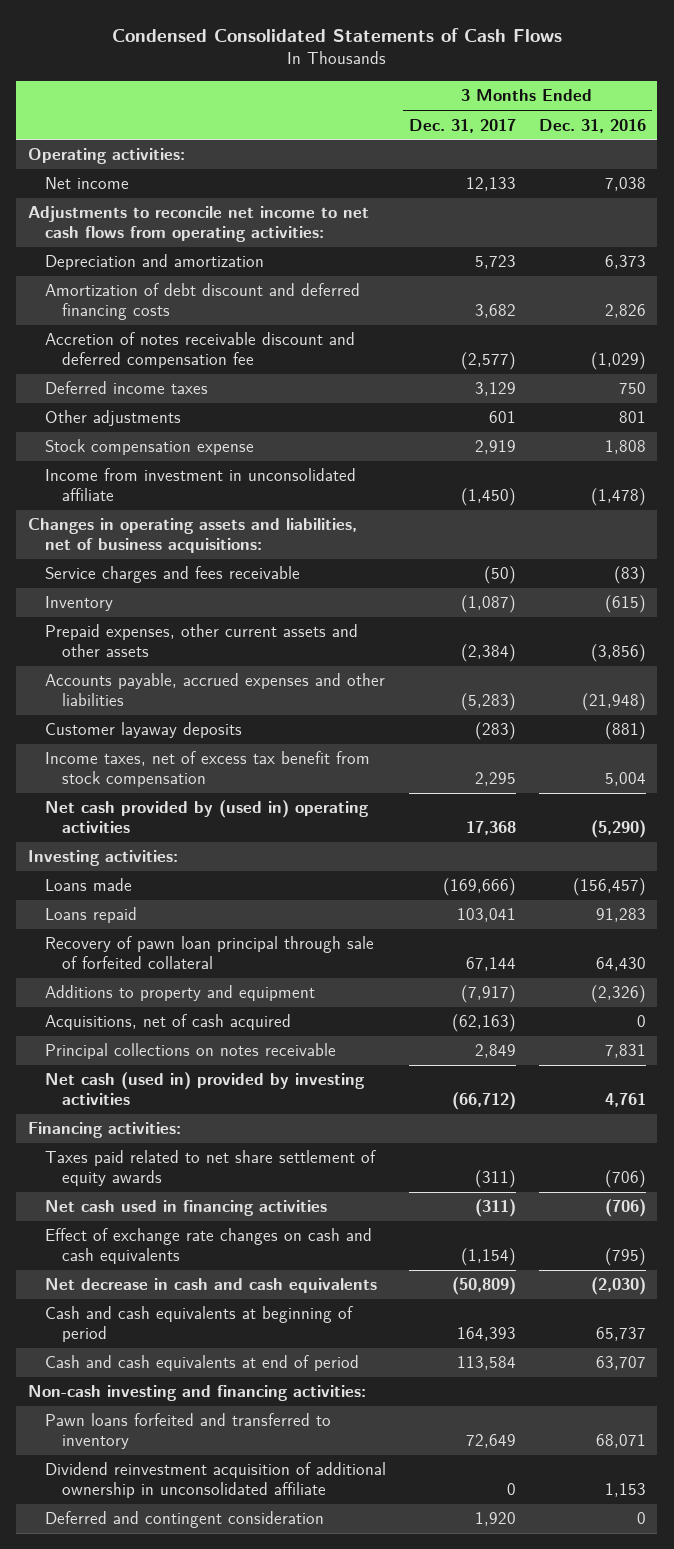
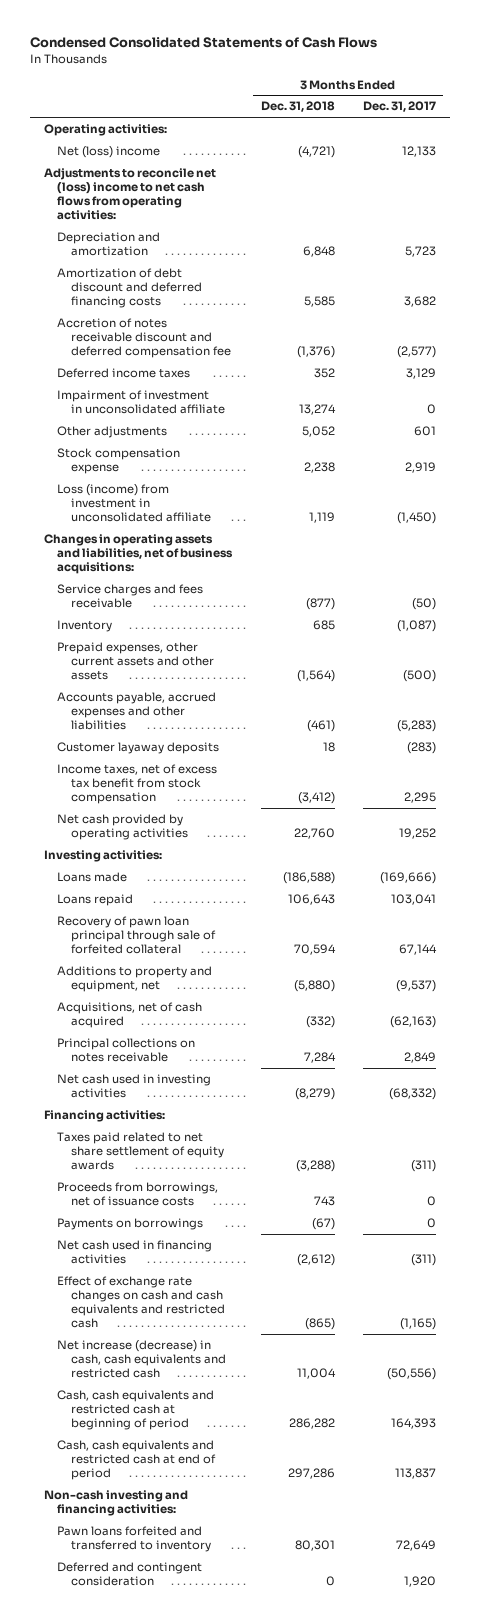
[538,118,646,133] Dec. 31, 2016 -> none
none -> [260,101,335,113] Dec. 31, 2018
[44,177,129,190] Net income -> [57,145,161,158] Net (loss) income
[27,206,369,243] Adjustments to reconcile net income to net cash flows from operating activities: -> [43,167,216,221] Adjustments to reconcile net (loss) income to net cash flows from operating activities:
none -> [57,389,225,415] Impairment of investment in unconsolidated affiliate
[44,468,356,502] Income from investment in unconsolidated affiliate -> [57,483,211,523] Loss (income) from investment in unconsolidated affiliate
[460,644,516,663] (2,384) -> [402,670,436,683] (500)
[44,800,369,834] Net cash provided by (used in) operating activities -> [57,813,188,841] Net cash provided by operating activities
[465,821,516,836] 17,368 -> [398,828,436,840] 19,252
[44,985,315,1002] Additions to property and equipment -> [57,965,213,993] Additions to property and equipment, net
[460,985,516,1004] (7,917) -> [395,980,436,993] (9,537)
[44,1072,365,1106] Net cash (used in) provided by investing activities -> [57,1073,212,1099] Net cash used in investing activities
[451,1092,516,1111] (66,712) -> [388,1088,436,1101] (68,332)
none -> [57,1181,219,1207] Proceeds from borrowings, net of issuance costs
none -> [57,1217,204,1230] Payments on borrowings
[44,1228,372,1265] Effect of exchange rate changes on cash and cash equivalents -> [57,1275,225,1329] Effect of exchange rate changes on cash and cash equivalents and restricted cash
[460,1248,516,1267] (1,154) -> [399,1318,436,1331] (1,165)
[44,1278,377,1294] Net decrease in cash and cash equivalents -> [57,1339,226,1379] Net increase (decrease) in cash, cash equivalents and restricted cash
[451,1277,516,1296] (50,809) -> [386,1368,436,1381] (50,556)
[44,1306,353,1343] Cash and cash equivalents at beginning of period -> [57,1389,215,1431] Cash, cash equivalents and restricted cash at beginning of period
[44,1355,359,1372] Cash and cash equivalents at end of period -> [57,1439,216,1481] Cash, cash equivalents and restricted cash at end of period
[456,1356,516,1371] 113,584 -> [394,1468,436,1480] 113,837
[44,1462,386,1499] Dividend reinvestment acquisition of additional ownership in unconsolidated affiliate -> none

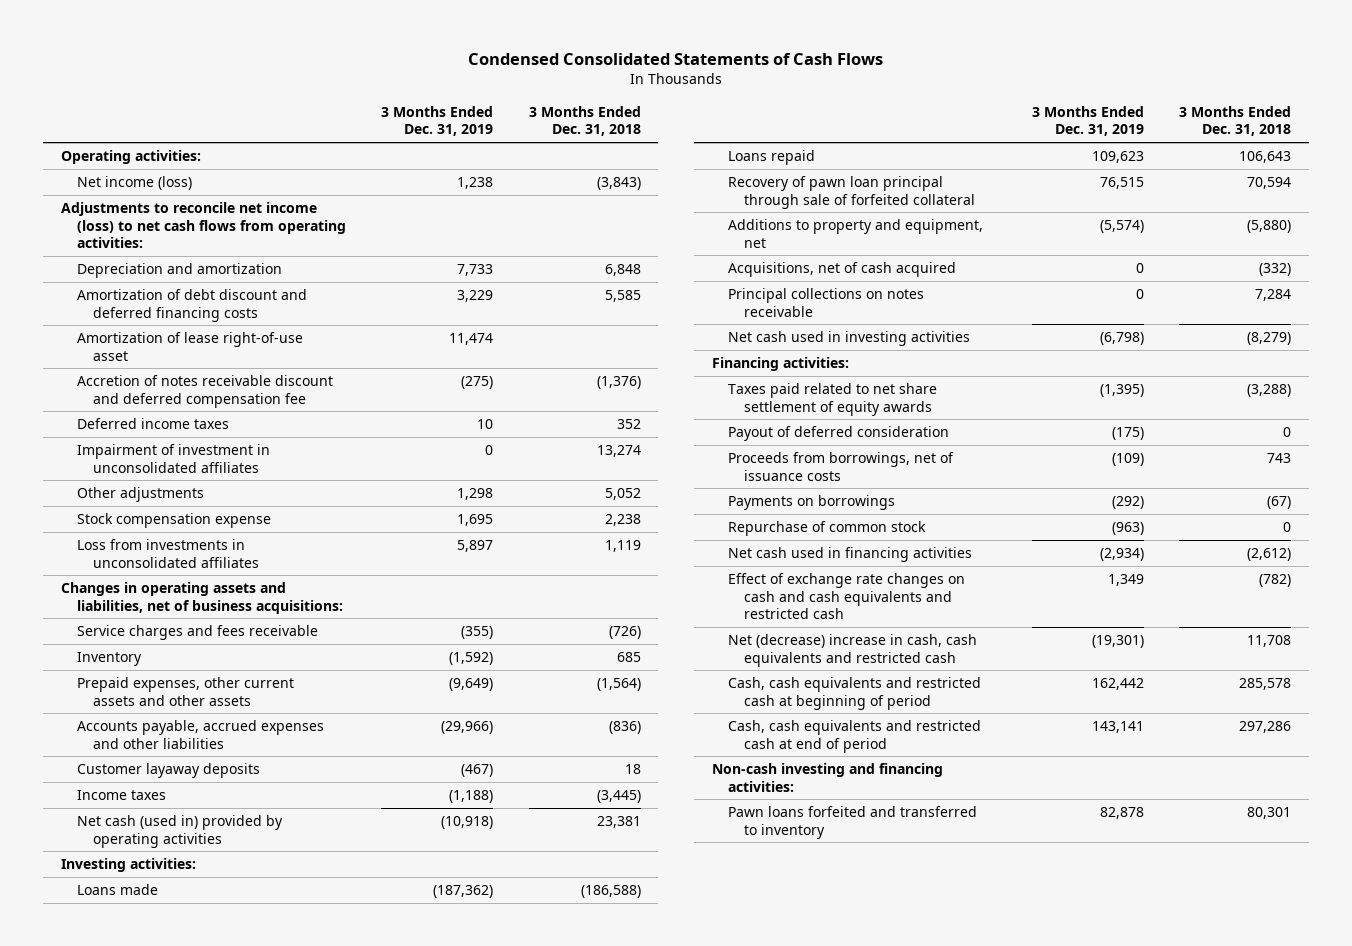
[362,101,436,113] Dec. 31, 2017 -> none
none -> [381,105,494,137] 3 Months Ended Dec. 31, 2019
[57,145,161,158] Net (loss) income -> [76,175,192,190] Net income (loss)
[297,145,335,158] (4,721) -> [596,176,641,190] (3,843)
[43,167,216,221] Adjustments to reconcile net (loss) income to net cash flows from operating activities: -> [60,201,346,249] Adjustments to reconcile net income (loss) to net cash flows from operating activities:
none -> [76,331,303,361] Amortization of lease right-of-use asset
[57,389,225,415] Impairment of investment in unconsolidated affiliate -> [76,443,270,473] Impairment of investment in unconsolidated affiliates
[57,483,211,523] Loss (income) from investment in unconsolidated affiliate -> [76,538,259,568] Loss from investments in unconsolidated affiliates
[305,598,335,611] (877) -> [608,625,641,639] (726)
[306,720,335,733] (461) -> [608,720,641,734] (836)
[57,763,218,805] Income taxes, net of excess tax benefit from stock compensation -> [76,789,166,800] Income taxes
[297,792,335,805] (3,412) -> [596,789,641,803] (3,445)
[57,813,188,841] Net cash provided by operating activities -> [76,814,283,848] Net cash (used in) provided by operating activities
[293,828,335,840] 22,760 -> [596,815,641,828] 23,381
none -> [727,425,949,441] Payout of deferred consideration
none -> [727,520,926,536] Repurchase of common stock
[304,1318,335,1331] (865) -> [1259,573,1292,587] (782)
[57,1339,226,1379] Net increase (decrease) in cash, cash equivalents and restricted cash -> [727,633,977,667] Net (decrease) increase in cash, cash equivalents and restricted cash
[296,1368,336,1380] 11,004 -> [1247,634,1292,647] 11,708
[288,1418,335,1430] 286,282 -> [1239,677,1292,690] 285,578
[57,1561,203,1587] Deferred and contingent consideration -> none

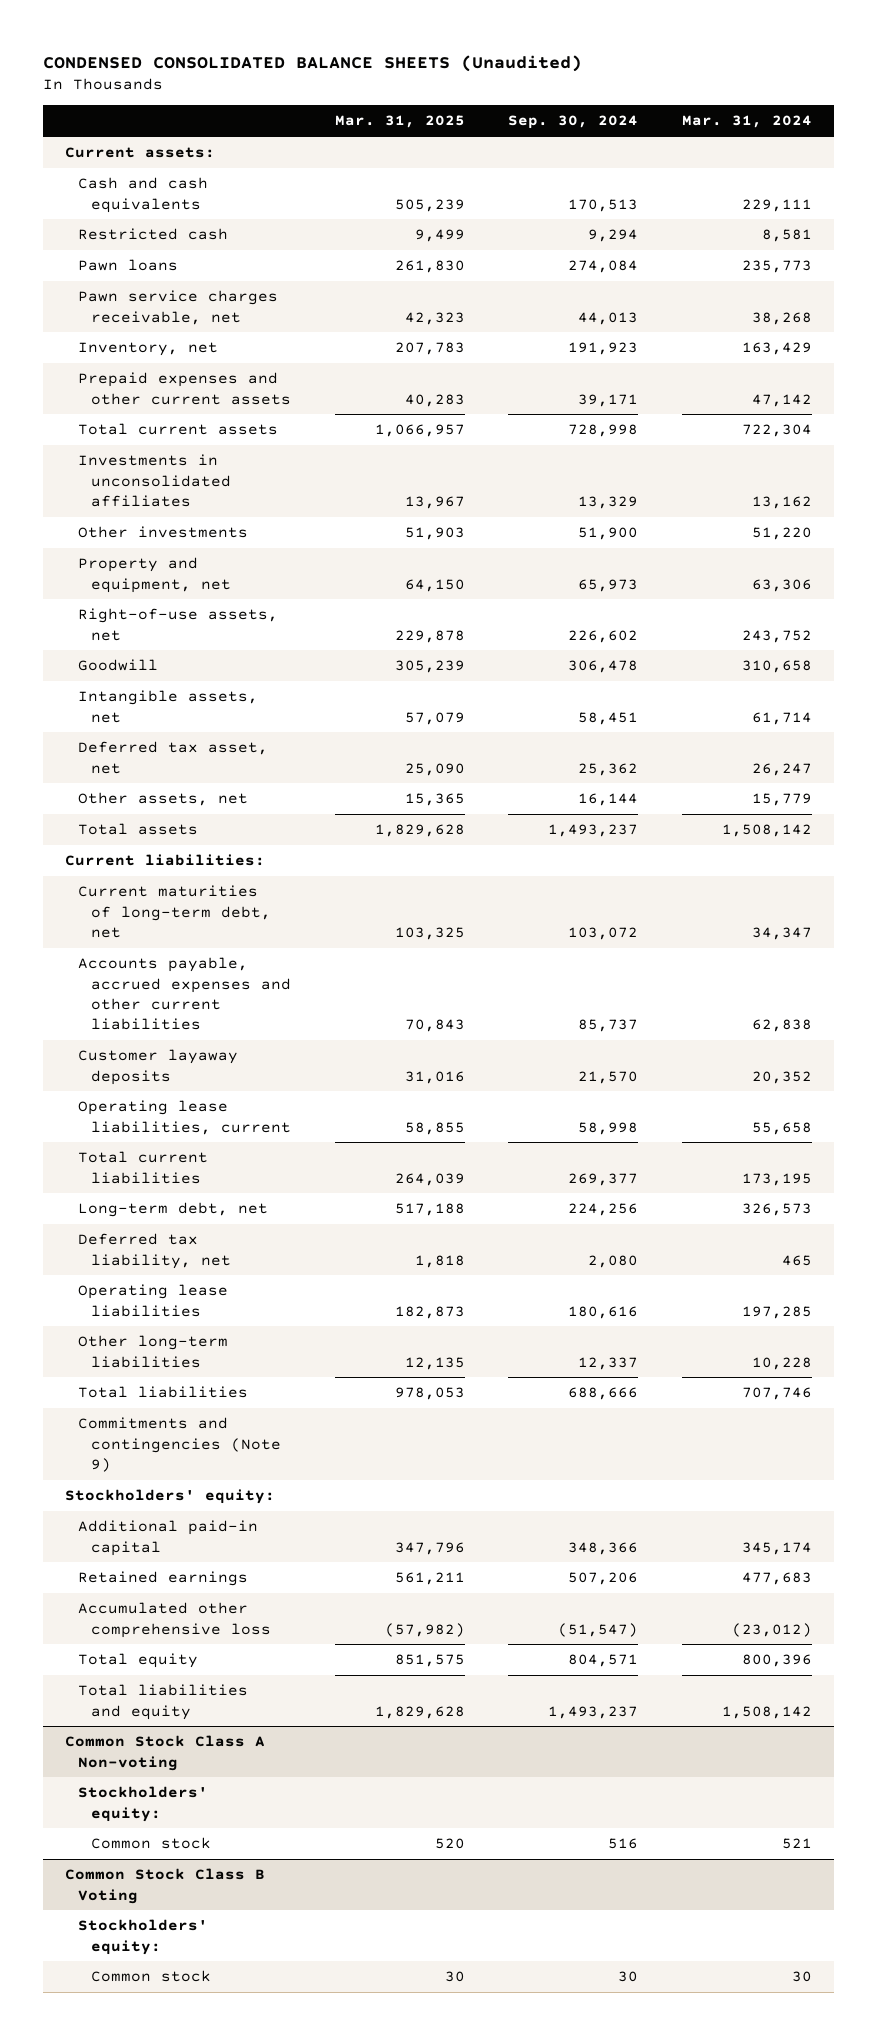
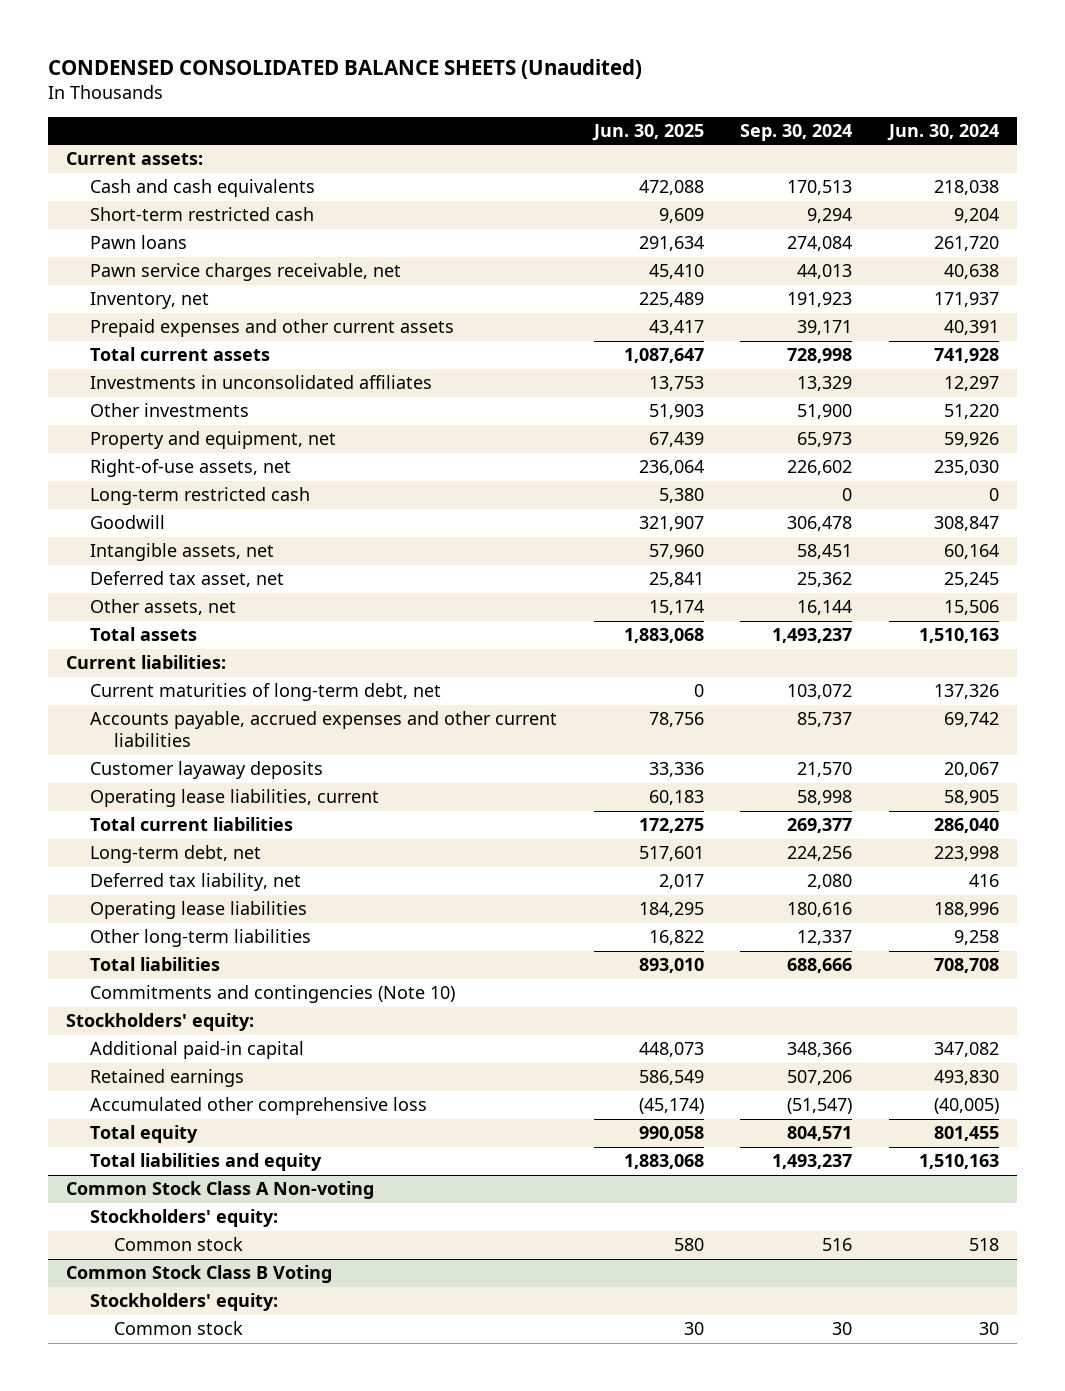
[334,115,465,129] Mar. 31, 2025 -> none
[681,115,812,129] Mar. 31, 2024 -> none
none -> [591,124,704,142] Jun. 30, 2025
none -> [886,124,999,142] Jun. 30, 2024
[77,228,228,241] Restricted cash -> [90,207,315,222] Short-term restricted cash
none -> [90,487,311,506] Long-term restricted cash
[77,1417,281,1472] Commitments and contingencies (Note 9) -> [90,985,456,1004] Commitments and contingencies (Note 10)

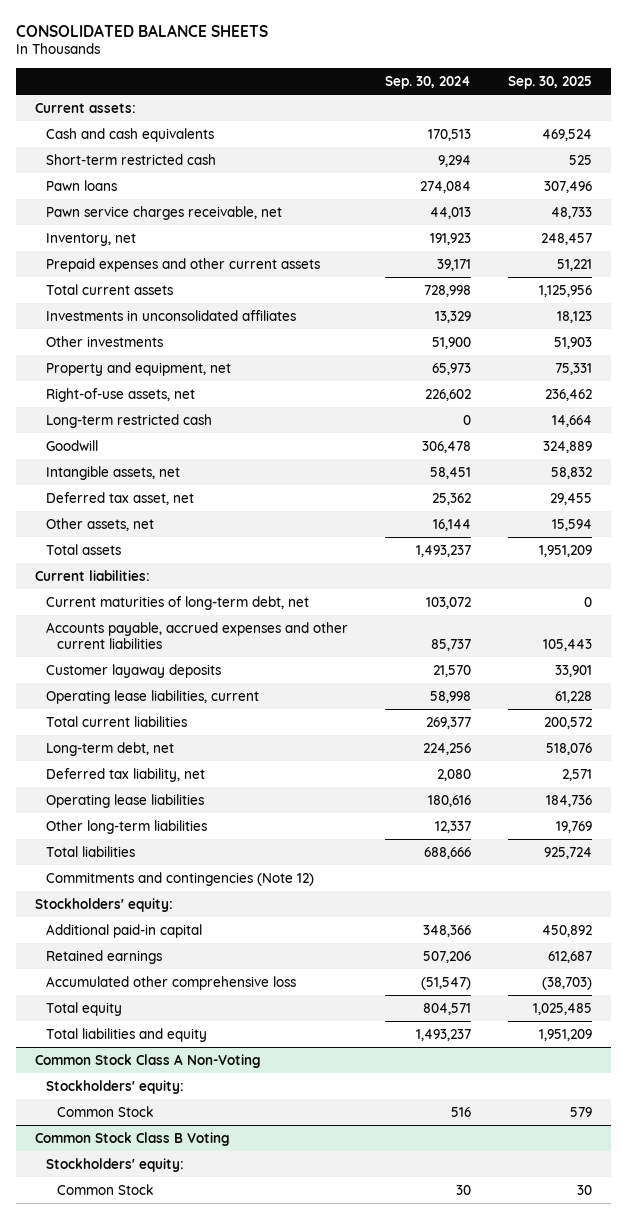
[47,59,642,80] CONDENSED CONSOLIDATED BALANCE SHEETS (Unaudited) -> [15,23,268,37] CONSOLIDATED BALANCE SHEETS
[591,124,704,142] Jun. 30, 2025 -> none
[886,124,999,142] Jun. 30, 2024 -> none
none -> [508,75,593,89] Sep. 30, 2025
[90,985,456,1004] Commitments and contingencies (Note 10) -> [45,871,314,886] Commitments and contingencies (Note 12)
[65,1181,374,1200] Common Stock Class A Non-voting -> [34,1053,261,1068] Common Stock Class A Non-Voting
[114,1237,244,1252] Common stock -> [57,1105,155,1117] Common Stock
[114,1321,244,1336] Common stock -> [57,1183,155,1195] Common Stock

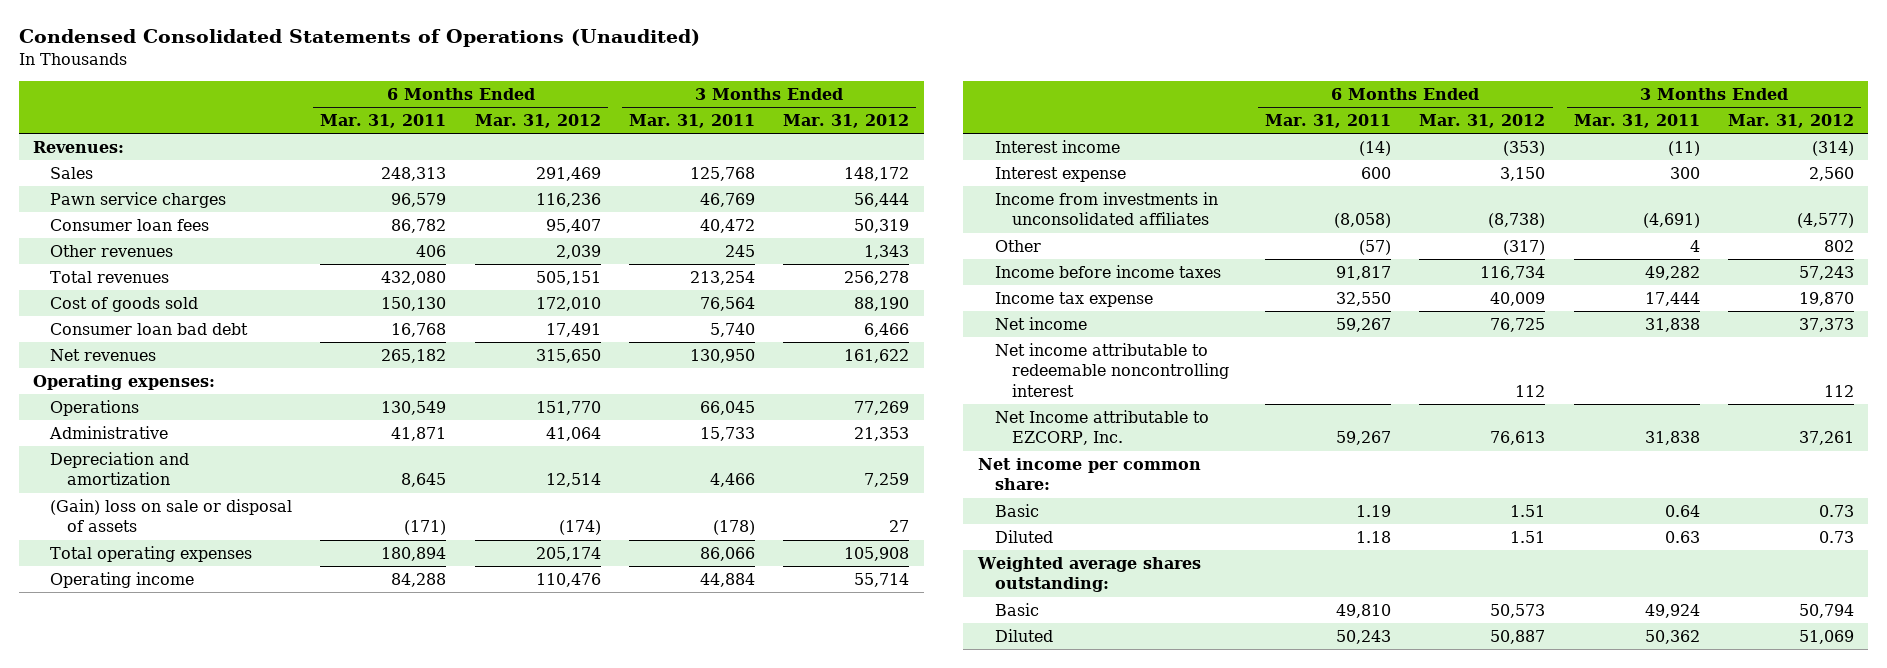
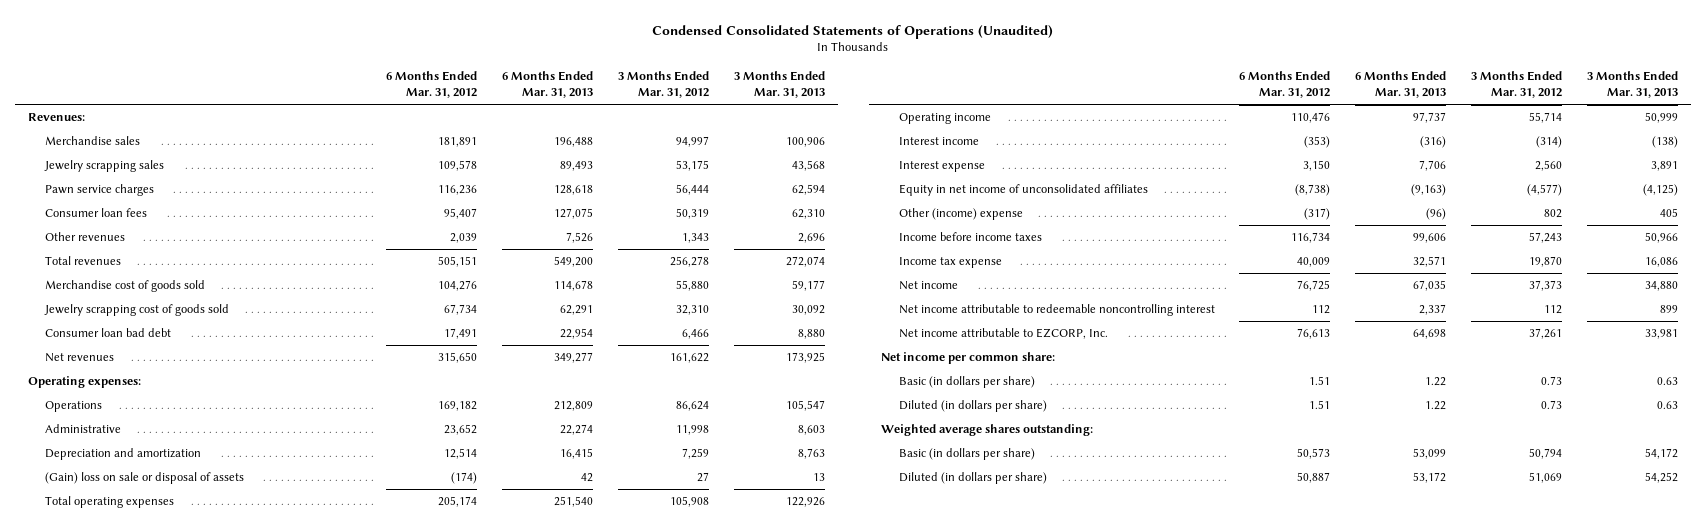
[320,113,447,128] Mar. 31, 2011 -> none
[629,113,756,128] Mar. 31, 2011 -> none
none -> [502,71,594,98] 6 Months Ended Mar. 31, 2013
none -> [734,71,826,98] 3 Months Ended Mar. 31, 2013
[50,166,94,179] Sales -> [45,136,141,146] Merchandise sales
[535,166,601,181] 291,469 -> [438,137,478,148] 181,891
[844,166,910,181] 148,172 -> [676,136,710,148] 94,997
none -> [44,160,165,173] Jewelry scrapping sales
[50,296,199,312] Cost of goods sold -> [45,280,206,293] Merchandise cost of goods sold
[535,296,601,311] 172,010 -> [438,280,478,292] 104,276
[854,296,910,311] 88,190 -> [676,280,710,292] 55,880
none -> [44,304,230,317] Jewelry scrapping cost of goods sold
[535,400,601,415] 151,770 -> [438,401,478,412] 169,182
[854,400,910,415] 77,269 -> [676,401,710,412] 86,624
[545,426,601,441] 41,064 -> [444,424,478,436] 23,652
[854,426,910,441] 21,353 -> [676,425,710,436] 11,998
[994,191,1218,226] Income from investments in unconsolidated affiliates -> [898,184,1148,197] Equity in net income of unconsolidated affiliates
[994,239,1041,252] Other -> [898,208,1023,221] Other (income) expense
[994,409,1209,446] Net Income attributable to EZCORP, Inc. -> [898,328,1108,340] Net income attributable to EZCORP, Inc.
[994,503,1039,517] Basic -> [898,376,1035,389] Basic (in dollars per share)
[994,529,1053,543] Diluted -> [898,400,1047,413] Diluted (in dollars per share)
[994,602,1039,616] Basic -> [898,448,1035,461] Basic (in dollars per share)
[994,628,1053,642] Diluted -> [898,472,1047,485] Diluted (in dollars per share)

